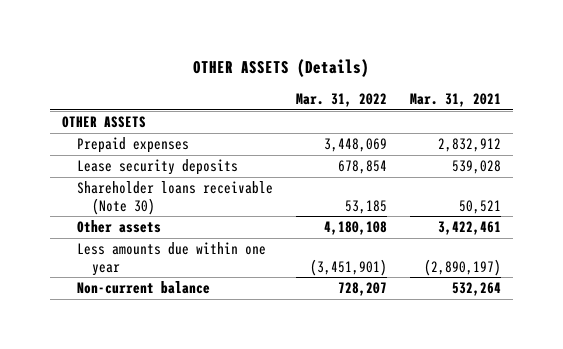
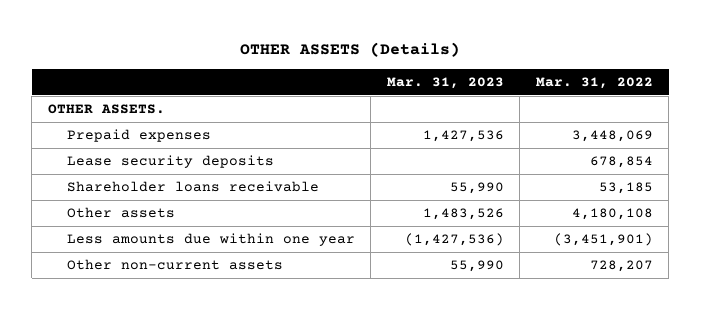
[410,93,502,108] Mar. 31, 2021 -> none
none -> [386,76,504,89] Mar. 31, 2023
[61,116,146,129] OTHER ASSETS -> [47,104,165,115] OTHER ASSETS.
[76,181,273,215] Shareholder loans receivable (Note 30) -> [66,181,319,193] Shareholder loans receivable
[76,281,210,295] Non-current balance -> [66,259,283,271] Other non-current assets

